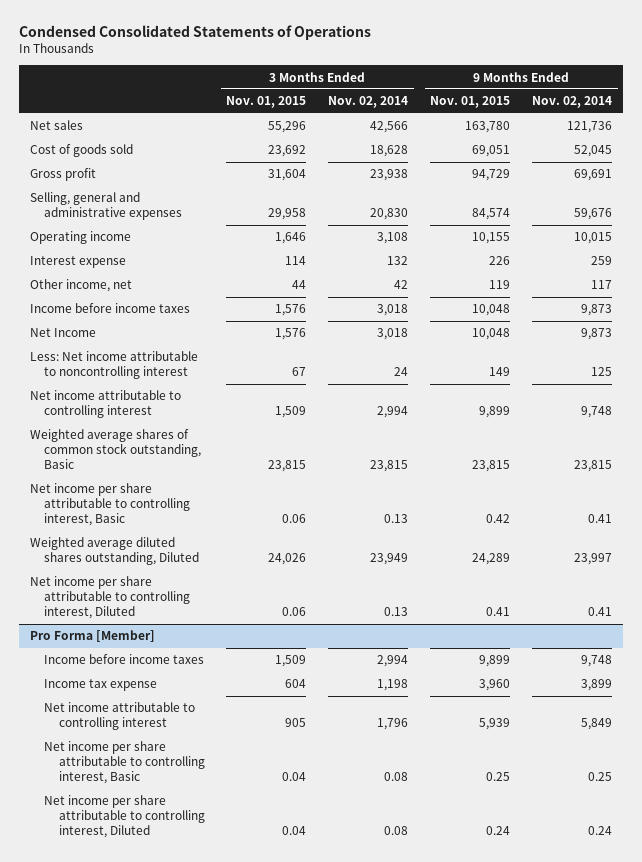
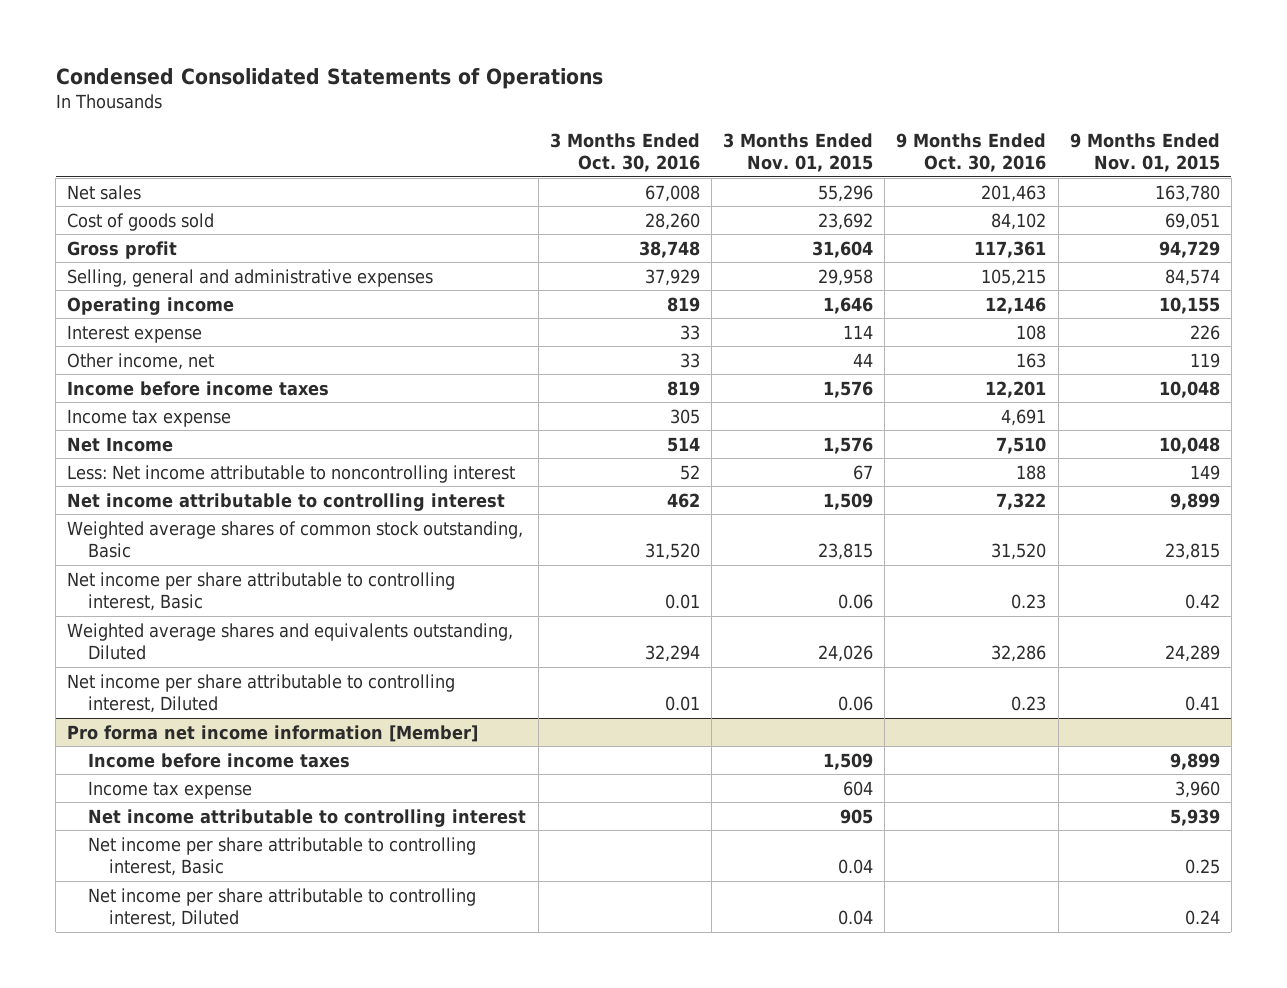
[328,96,409,109] Nov. 02, 2014 -> none
[532,96,613,109] Nov. 02, 2014 -> none
none -> [549,132,700,173] 3 Months Ended Oct. 30, 2016
none -> [896,132,1047,173] 9 Months Ended Oct. 30, 2016
none -> [67,408,232,427] Income tax expense
[29,537,200,566] Weighted average diluted shares outstanding, Diluted -> [67,622,514,661] Weighted average shares and equivalents outstanding, Diluted
[29,630,155,643] Pro Forma [Member] -> [67,724,479,742] Pro forma net income information [Member]

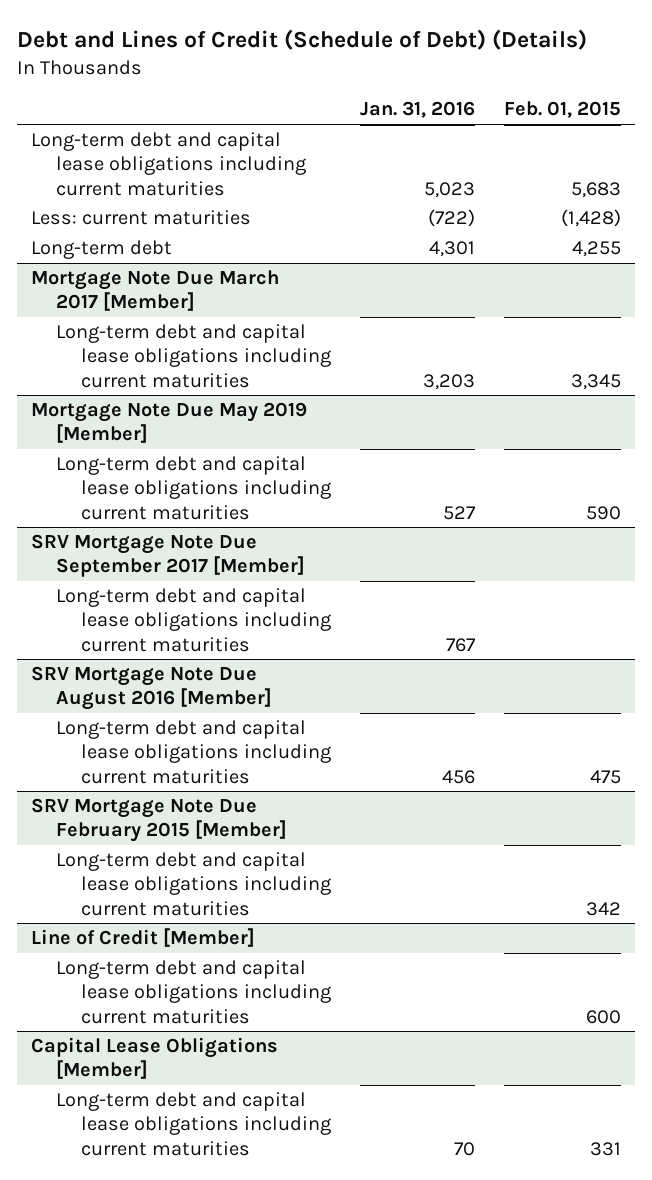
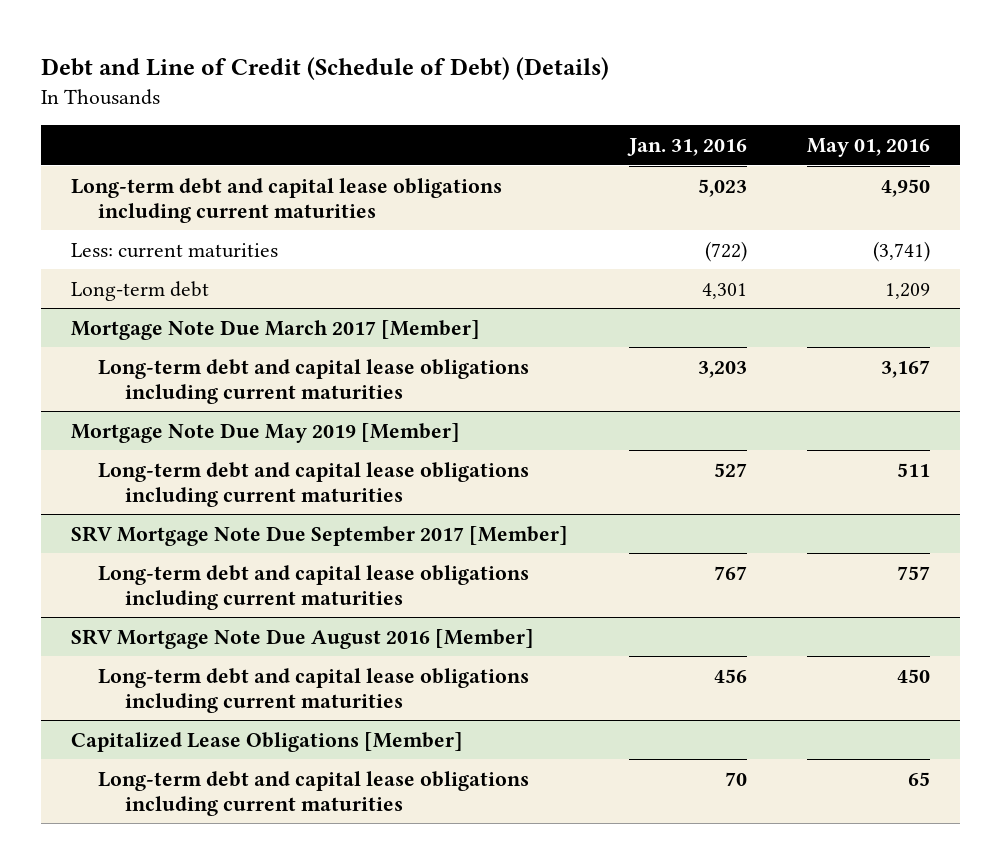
[16,29,587,51] Debt and Lines of Credit (Schedule of Debt) (Details) -> [41,56,610,80] Debt and Line of Credit (Schedule of Debt) (Details)
[503,101,621,119] Feb. 01, 2015 -> none
none -> [807,137,931,157] May 01, 2016
[30,798,288,843] SRV Mortgage Note Due February 2015 [Member] -> none
[56,852,332,916] Long-term debt and capital lease obligations including current maturities -> none
[30,928,255,948] Line of Credit [Member] -> none
[56,960,332,1024] Long-term debt and capital lease obligations including current maturities -> none
[30,1037,278,1080] Capital Lease Obligations [Member] -> [71,731,464,752] Capitalized Lease Obligations [Member]

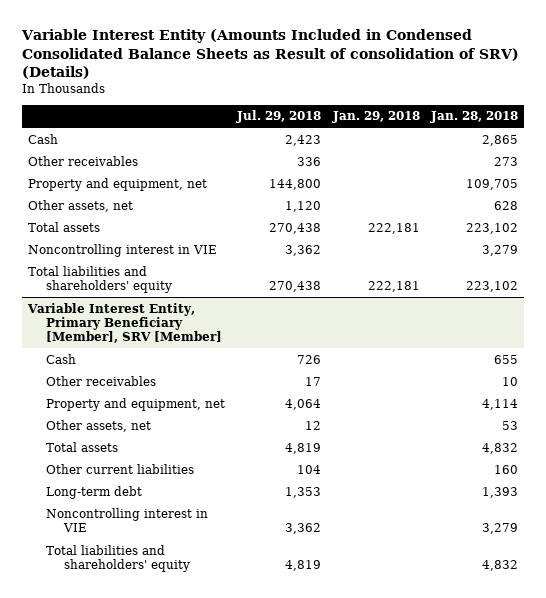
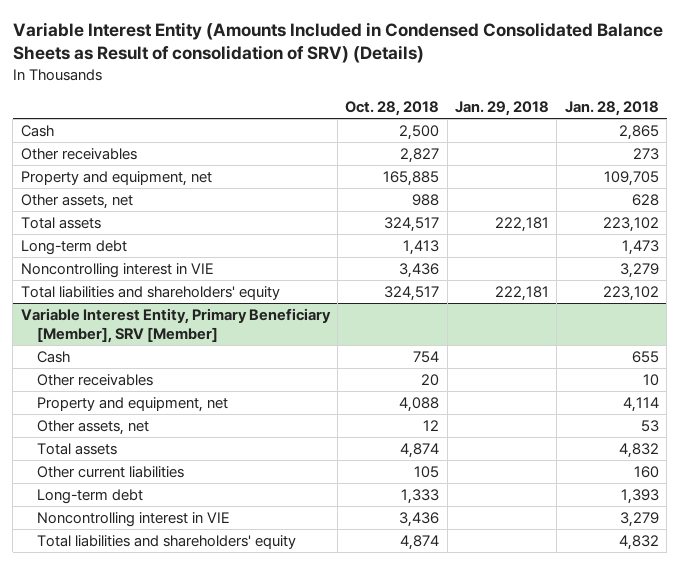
[235,110,321,124] Jul. 29, 2018 -> none
none -> [345,100,440,116] Oct. 28, 2018
none -> [20,239,127,255] Long-term debt

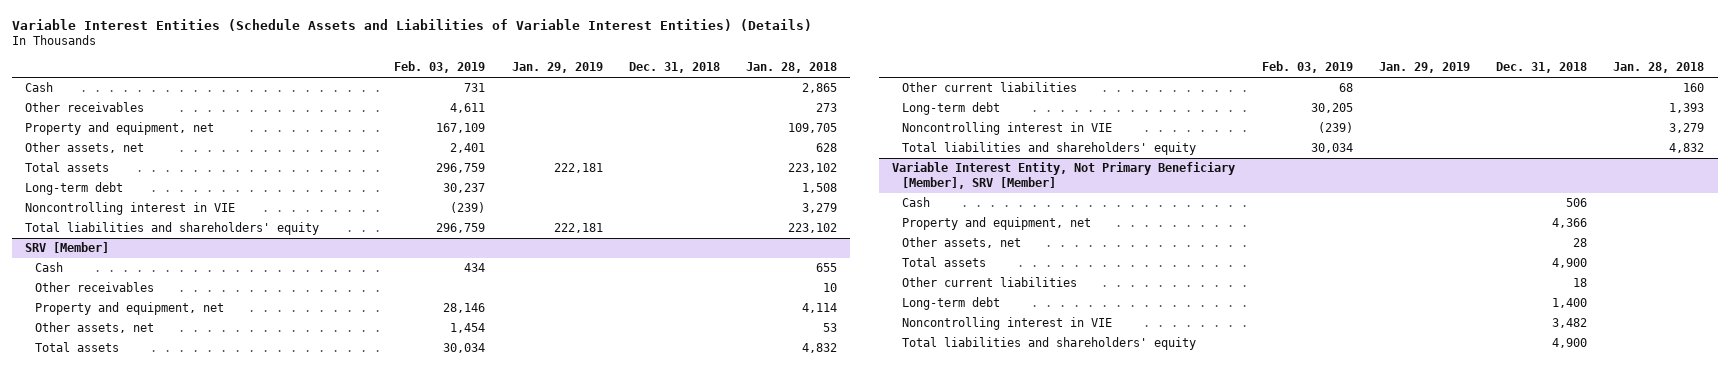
[12,22,663,64] Variable Interest Entity (Amounts Included in Condensed Consolidated Balance Sheets as Result of consolidation of SRV) (Details) -> [12,18,813,31] Variable Interest Entities (Schedule Assets and Liabilities of Variable Interest Entities) (Details)
[345,100,440,116] Oct. 28, 2018 -> none
[455,100,550,116] Jan. 29, 2018 -> none
none -> [394,61,486,74] Feb. 03, 2019
none -> [511,62,603,74] Jan. 29, 2019
none -> [629,62,721,74] Dec. 31, 2018
[621,239,659,255] 1,473 -> [802,183,838,194] 1,508
[20,307,331,343] Variable Interest Entity, Primary Beneficiary [Member], SRV [Member] -> none
none -> [25,242,110,254] SRV [Member]
none -> [892,162,1236,189] Variable Interest Entity, Not Primary Beneficiary [Member], SRV [Member]
none -> [902,197,931,208] Cash
none -> [902,217,1092,231] Property and equipment, net
none -> [902,237,1022,249] Other assets, net
none -> [902,257,987,268] Total assets
none -> [902,277,1078,288] Other current liabilities
none -> [902,297,1001,311] Long-term debt
none -> [902,317,1113,331] Noncontrolling interest in VIE
none -> [902,337,1197,351] Total liabilities and shareholders' equity

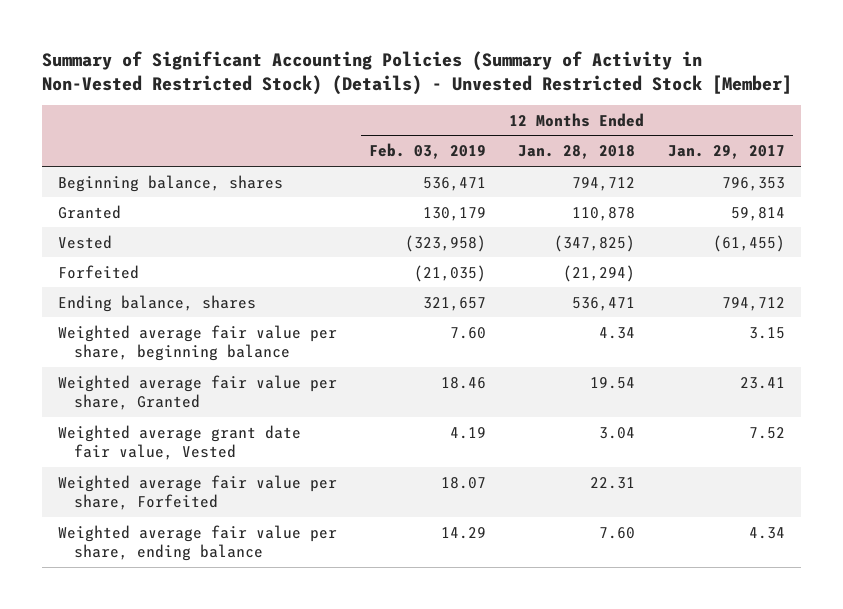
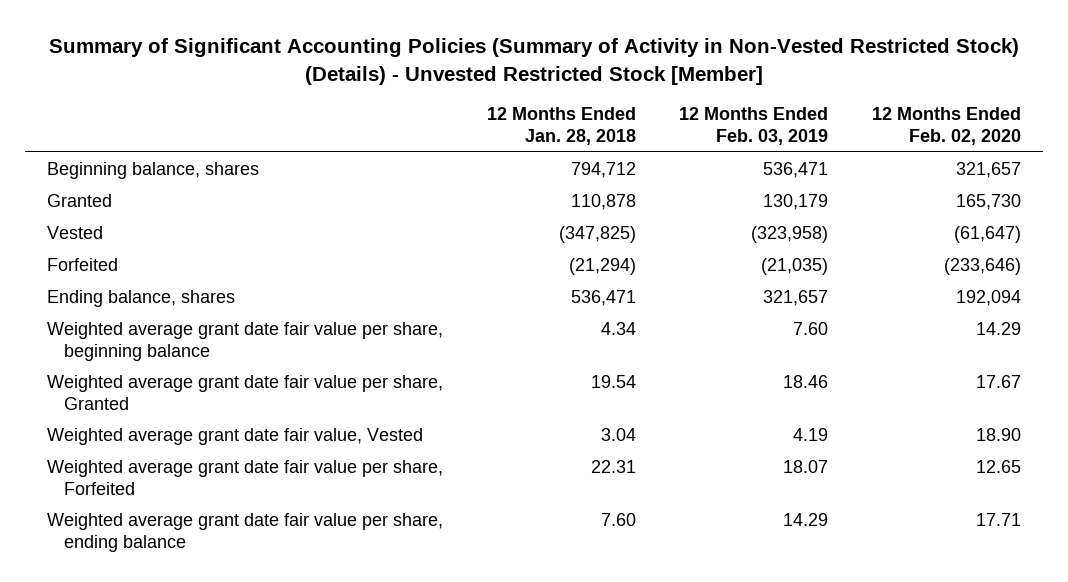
[667,145,785,160] Jan. 29, 2017 -> none
none -> [871,107,1021,146] 12 Months Ended Feb. 02, 2020
[57,324,337,362] Weighted average fair value per share, beginning balance -> [47,322,444,361] Weighted average grant date fair value per share, beginning balance
[57,374,337,411] Weighted average fair value per share, Granted -> [47,375,444,410] Weighted average grant date fair value per share, Granted
[57,474,337,511] Weighted average fair value per share, Forfeited -> [47,460,444,495] Weighted average grant date fair value per share, Forfeited
[57,524,337,562] Weighted average fair value per share, ending balance -> [47,513,444,552] Weighted average grant date fair value per share, ending balance

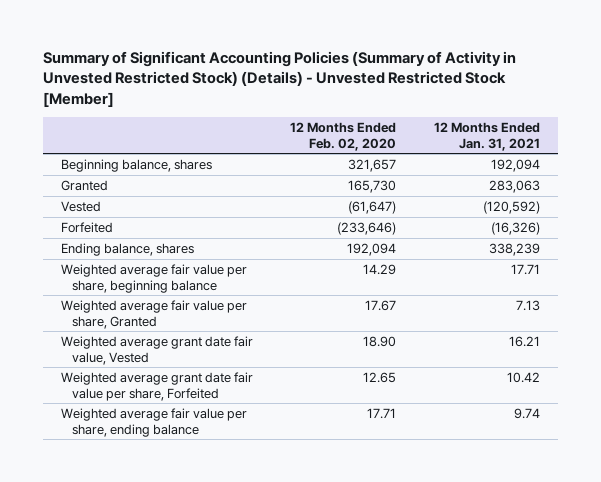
[48,38,1019,85] Summary of Significant Accounting Policies (Summary of Activity in Non-Vested Restricted Stock) (Details) - Unvested Restricted Stock [Member] -> [42,51,516,107] Summary of Significant Accounting Policies (Summary of Activity in Unvested Restricted Stock) (Details) - Unvested Restricted Stock [Member]
[486,107,636,146] 12 Months Ended Jan. 28, 2018 -> none
[679,107,829,146] 12 Months Ended Feb. 03, 2019 -> none
none -> [433,122,540,151] 12 Months Ended Jan. 31, 2021
[47,322,444,361] Weighted average grant date fair value per share, beginning balance -> [61,264,248,293] Weighted average fair value per share, beginning balance
[47,375,444,410] Weighted average grant date fair value per share, Granted -> [61,300,248,329] Weighted average fair value per share, Granted
[47,513,444,552] Weighted average grant date fair value per share, ending balance -> [61,408,248,437] Weighted average fair value per share, ending balance

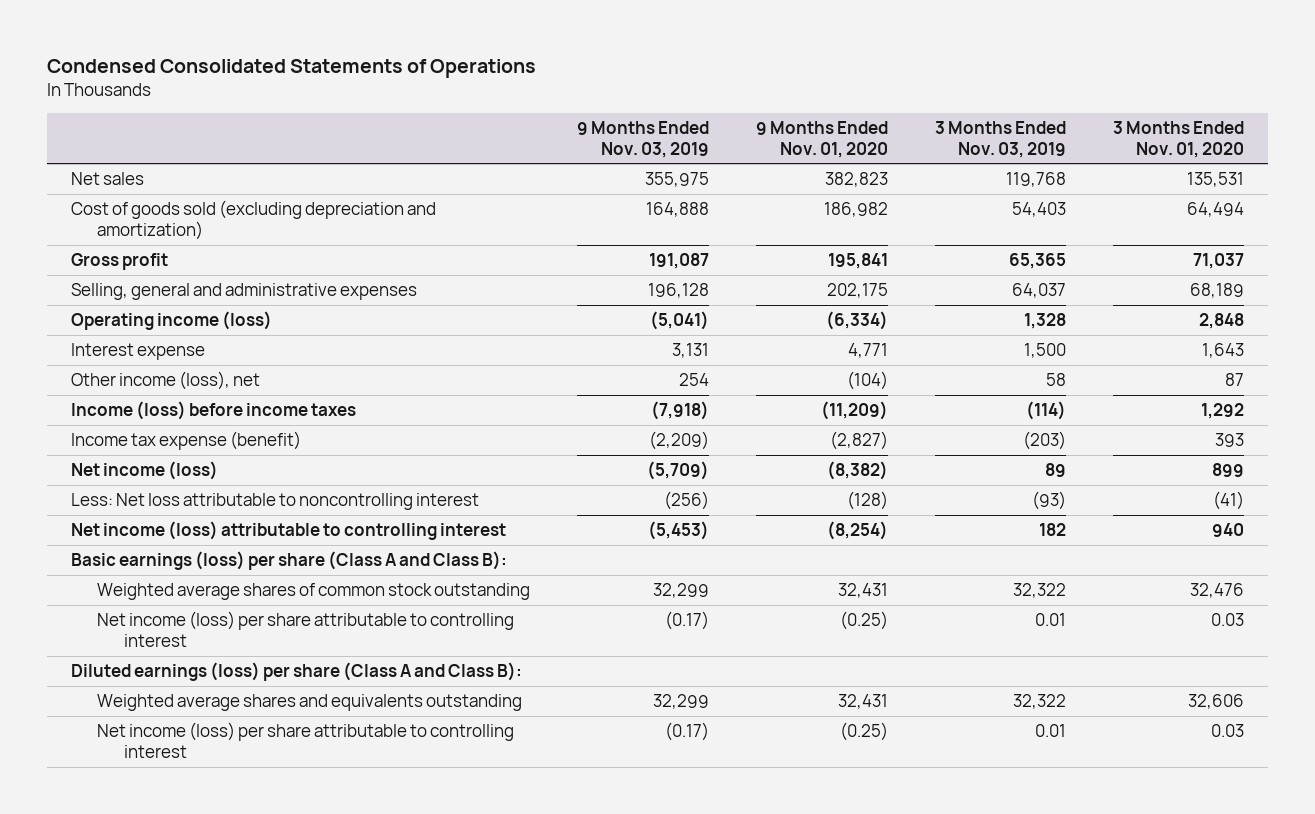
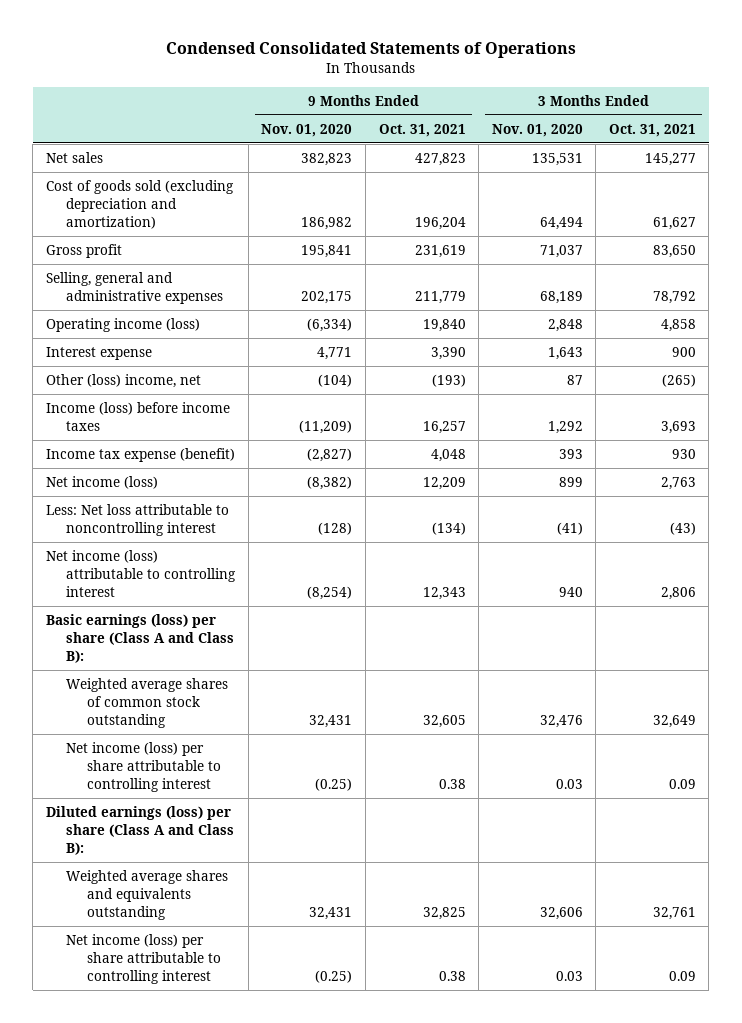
[577,120,710,158] 9 Months Ended Nov. 03, 2019 -> none
[935,120,1067,158] 3 Months Ended Nov. 03, 2019 -> none
none -> [378,123,466,137] Oct. 31, 2021
none -> [608,123,696,137] Oct. 31, 2021
[70,370,260,390] Other income (loss), net -> [46,373,202,388] Other (loss) income, net

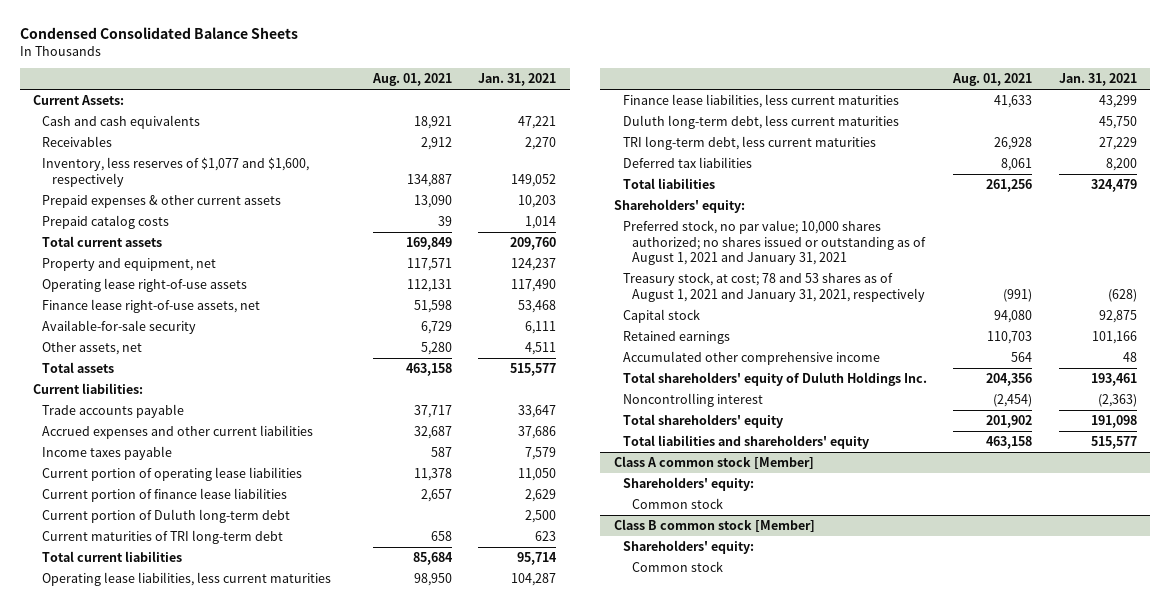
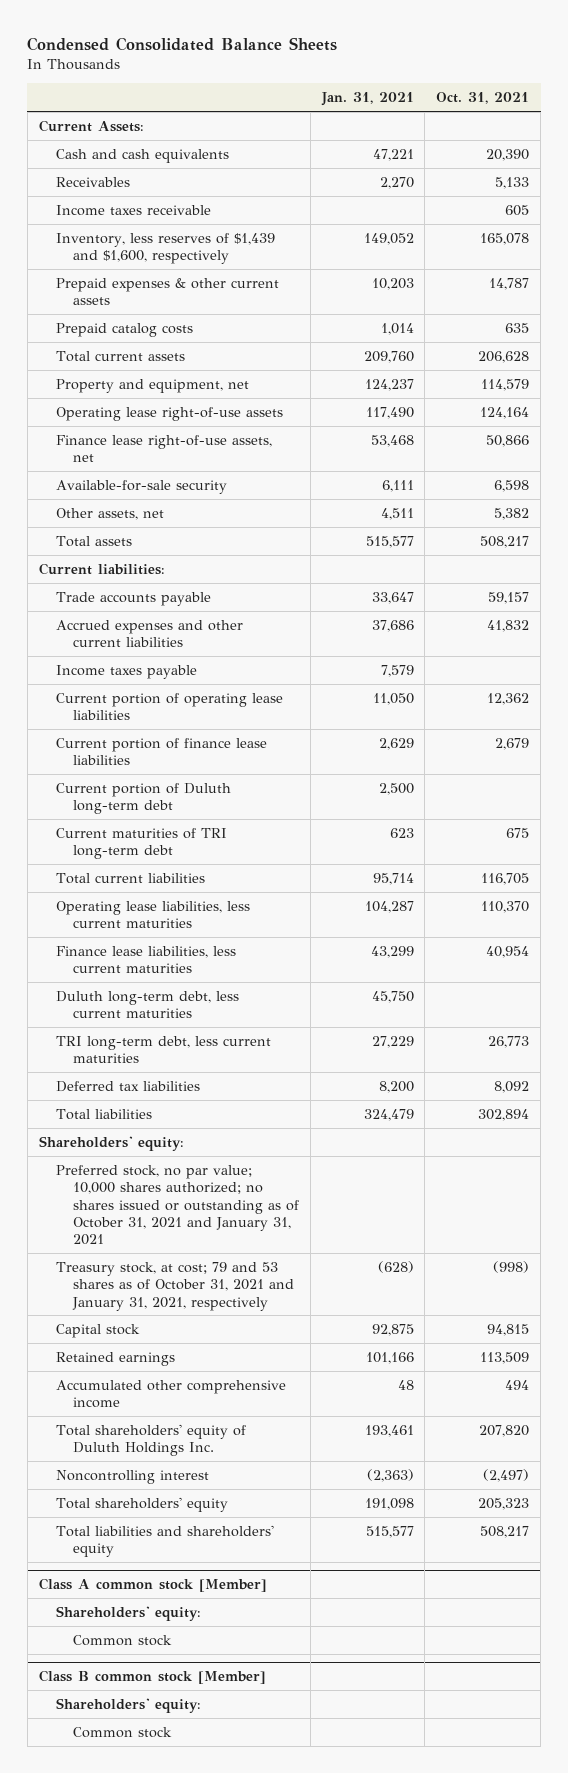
[371,72,452,86] Aug. 01, 2021 -> none
none -> [436,92,530,105] Oct. 31, 2021
none -> [55,204,211,216] Income taxes receivable
[42,157,310,187] Inventory, less reserves of $1,077 and $1,600, respectively -> [55,232,275,265] Inventory, less reserves of $1,439 and $1,600, respectively
[622,220,927,266] Preferred stock, no par value; 10,000 shares authorized; no shares issued or outstanding as of August 1, 2021 and January 31, 2021 -> [55,1164,299,1246] Preferred stock, no par value; 10,000 shares authorized; no shares issued or outstanding as of October 31, 2021 and January 31, 2021
[622,272,926,302] Treasury stock, at cost; 78 and 53 shares as of August 1, 2021 and January 31, 2021, respectively -> [55,1261,294,1311] Treasury stock, at cost; 79 and 53 shares as of October 31, 2021 and January 31, 2021, respectively

